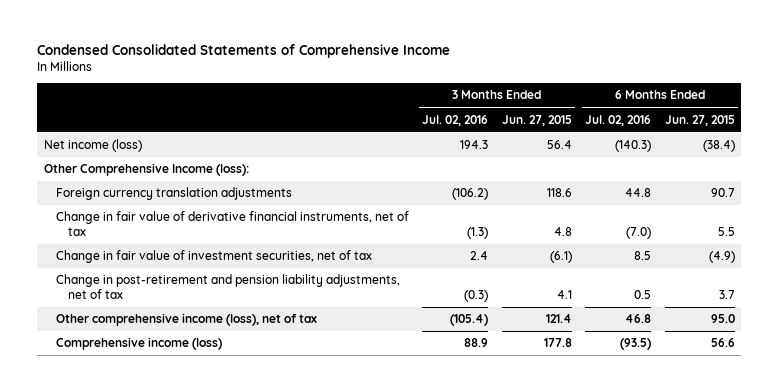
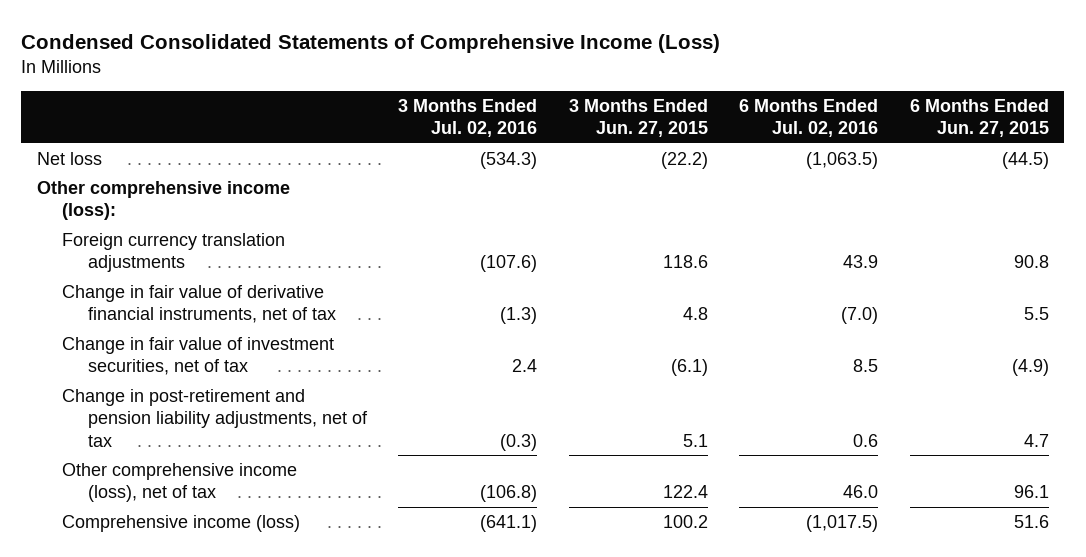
[36,44,450,59] Condensed Consolidated Statements of Comprehensive Income -> [21,34,721,54] Condensed Consolidated Statements of Comprehensive Income (Loss)
[43,139,142,153] Net income (loss) -> [37,151,103,165] Net loss
[460,140,489,150] 194.3 -> [480,151,538,169] (534.3)
[546,140,572,150] 56.4 -> [660,151,708,169] (22.2)
[615,140,652,153] (140.3) -> [806,151,879,169] (1,063.5)
[702,140,735,153] (38.4) -> [1001,151,1049,169] (44.5)
[43,163,249,177] Other Comprehensive Income (loss): -> [37,180,291,221] Other comprehensive income (loss):
[452,188,489,201] (106.2) -> [480,255,538,273] (107.6)
[625,188,652,198] 44.8 -> [843,255,879,269] 43.9
[710,188,735,198] 90.7 -> [1013,255,1049,269] 90.8
[556,290,572,300] 4.1 -> [682,434,708,448] 5.1
[634,290,652,300] 0.5 -> [853,434,879,448] 0.6
[718,290,735,300] 3.7 -> [1023,434,1049,448] 4.7
[450,314,489,327] (105.4) -> [480,485,538,503] (106.8)
[545,314,572,324] 121.4 -> [662,485,708,499] 122.4
[625,314,652,324] 46.8 -> [843,485,879,499] 46.0
[710,314,735,324] 95.0 -> [1013,485,1049,499] 96.1
[464,338,489,348] 88.9 -> [480,514,538,532] (641.1)
[543,338,572,348] 177.8 -> [662,514,708,528] 100.2
[620,338,652,351] (93.5) -> [806,514,879,532] (1,017.5)
[710,338,735,348] 56.6 -> [1013,514,1049,528] 51.6

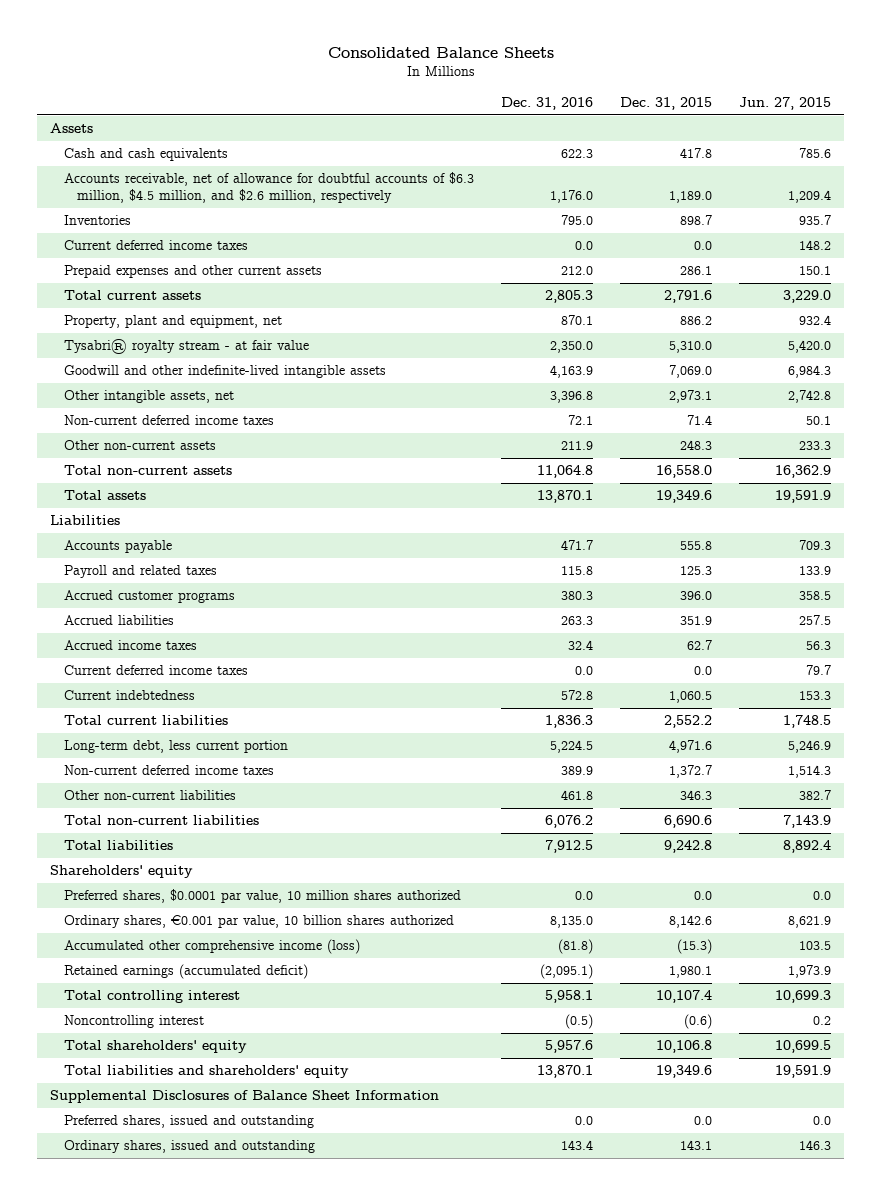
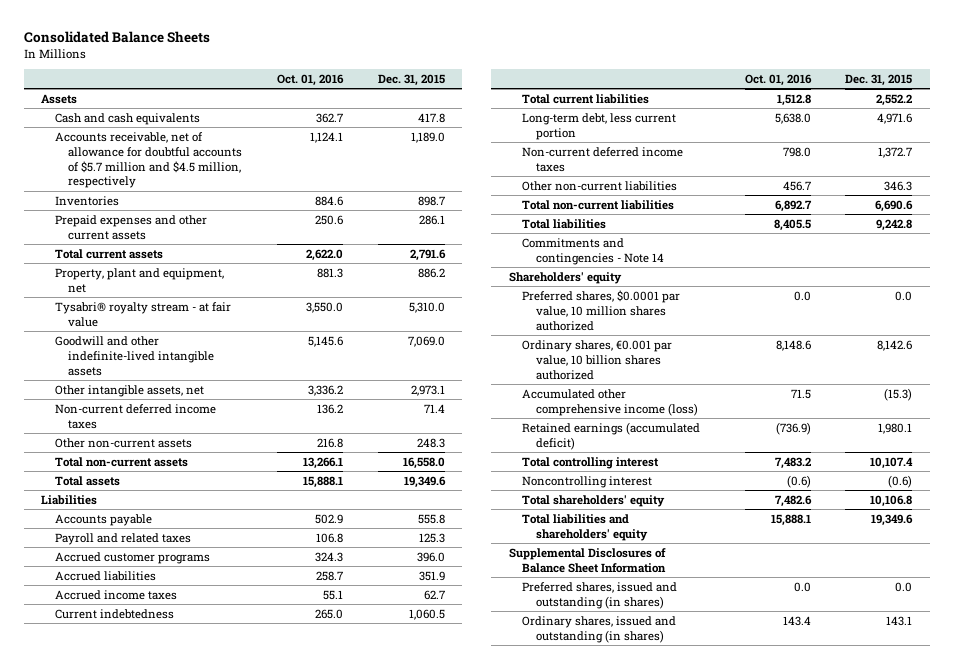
[500,97,593,111] Dec. 31, 2016 -> none
[738,97,831,111] Jun. 27, 2015 -> none
none -> [276,74,344,87] Oct. 01, 2016
[63,172,474,203] Accounts receivable, net of allowance for doubtful accounts of $6.3 million, $4.5 million, and $2.6 million, respectively -> [54,131,243,189] Accounts receivable, net of allowance for doubtful accounts of $5.7 million and $4.5 million, respectively
[63,240,248,251] Current deferred income taxes -> none
[63,665,248,676] Current deferred income taxes -> none
none -> [522,237,664,265] Commitments and contingencies - Note 14
[63,1115,314,1129] Preferred shares, issued and outstanding -> [522,581,678,609] Preferred shares, issued and outstanding (in shares)
[63,1140,315,1154] Ordinary shares, issued and outstanding -> [522,615,677,643] Ordinary shares, issued and outstanding (in shares)

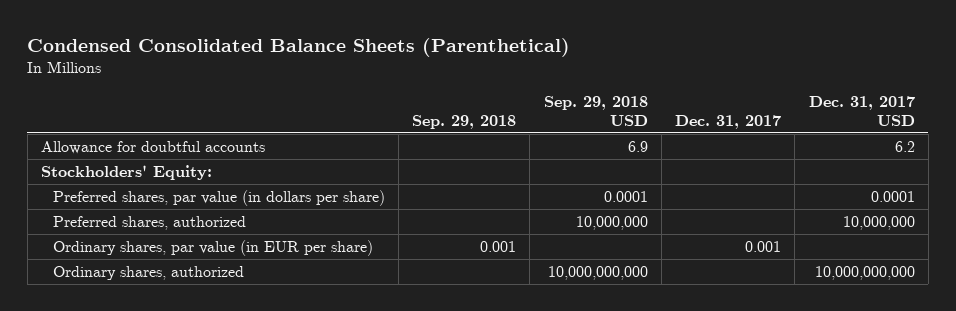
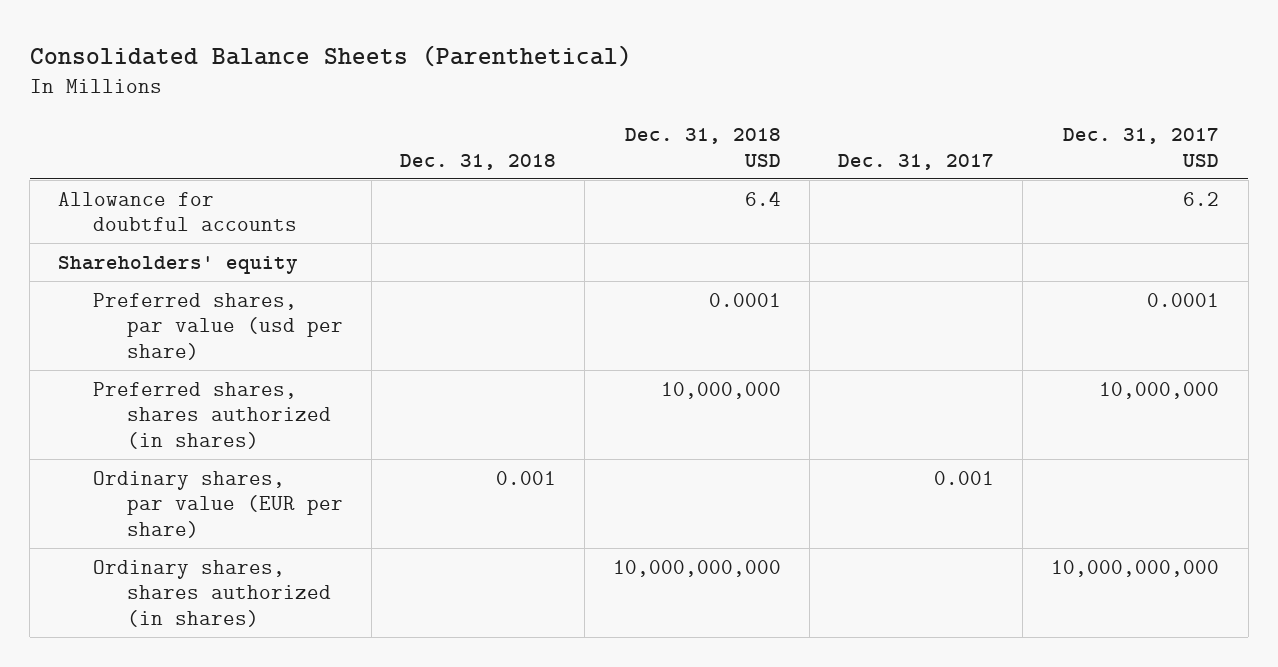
[27,37,571,57] Condensed Consolidated Balance Sheets (Parenthetical) -> [29,44,632,67] Consolidated Balance Sheets (Parenthetical)
[412,114,517,129] Sep. 29, 2018 -> none
[543,96,648,126] Sep. 29, 2018 USD -> none
none -> [400,153,557,170] Dec. 31, 2018
none -> [625,128,782,167] Dec. 31, 2018 USD
[40,164,212,180] Stockholders' Equity: -> [58,255,299,274] Shareholders' equity
[52,189,385,206] Preferred shares, par value (in dollars per share) -> [92,292,344,360] Preferred shares, par value (usd per share)
[52,215,246,230] Preferred shares, authorized -> [92,381,332,449] Preferred shares, shares authorized (in shares)
[52,239,373,256] Ordinary shares, par value (in EUR per share) -> [92,470,344,538] Ordinary shares, par value (EUR per share)
[52,265,244,280] Ordinary shares, authorized -> [92,559,332,627] Ordinary shares, shares authorized (in shares)

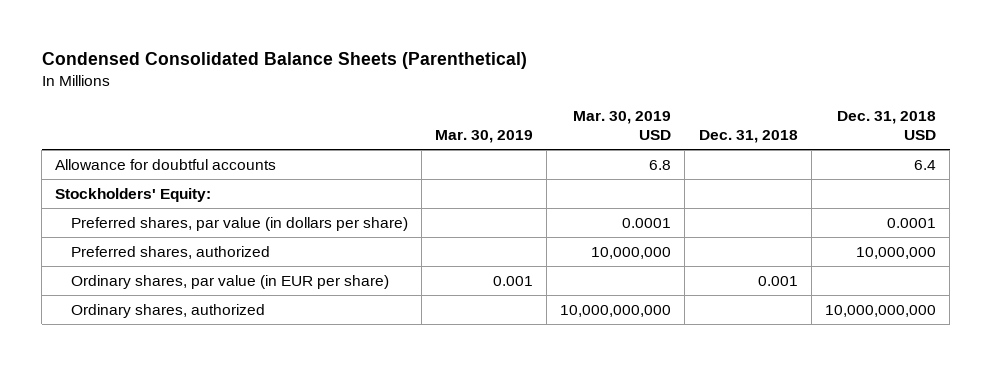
[29,44,632,67] Consolidated Balance Sheets (Parenthetical) -> [41,52,527,70] Condensed Consolidated Balance Sheets (Parenthetical)
[838,153,995,170] Dec. 31, 2017 -> none
[1063,128,1220,167] Dec. 31, 2017 USD -> none
none -> [434,129,533,143] Mar. 30, 2019
none -> [573,111,672,140] Mar. 30, 2019 USD
[58,255,299,274] Shareholders' equity -> [55,187,212,202] Stockholders' Equity:
[92,292,344,360] Preferred shares, par value (usd per share) -> [70,216,408,231] Preferred shares, par value (in dollars per share)
[92,381,332,449] Preferred shares, shares authorized (in shares) -> [70,245,270,259] Preferred shares, authorized
[92,470,344,538] Ordinary shares, par value (EUR per share) -> [70,274,389,289] Ordinary shares, par value (in EUR per share)
[92,559,332,627] Ordinary shares, shares authorized (in shares) -> [70,303,265,318] Ordinary shares, authorized

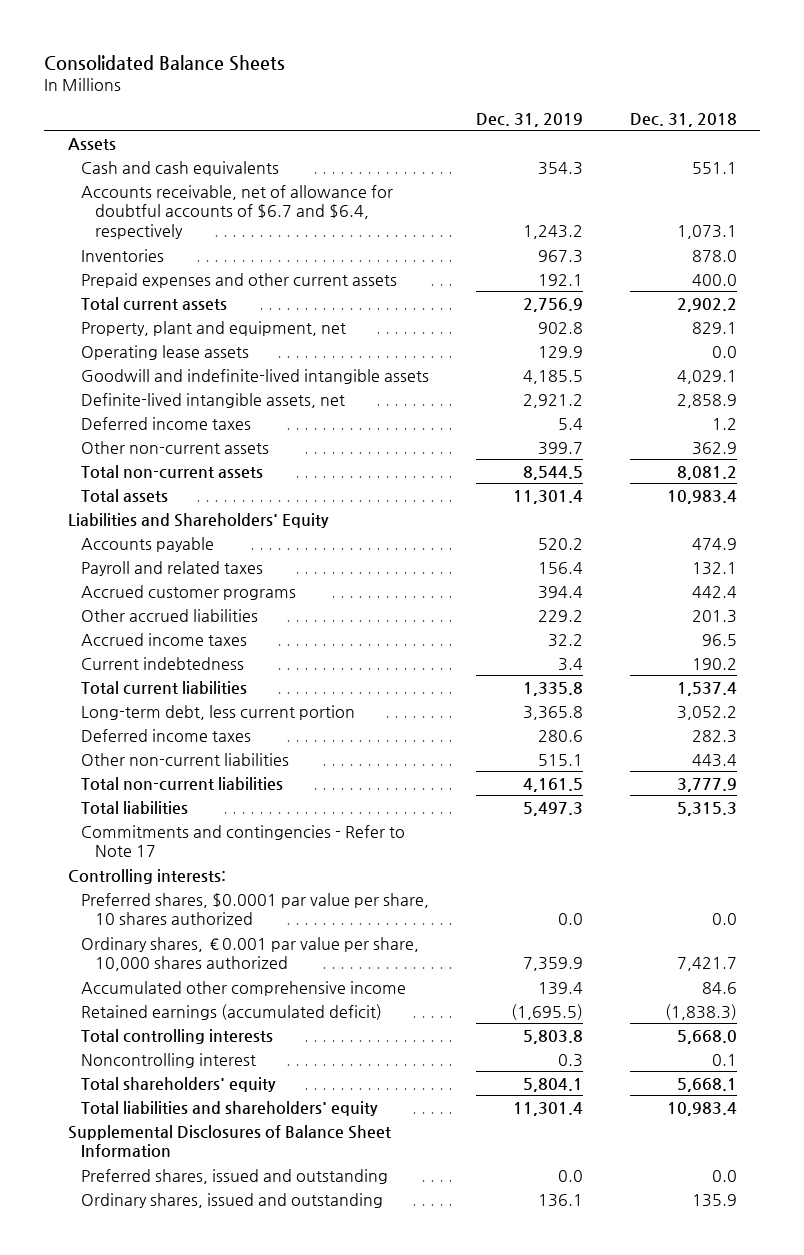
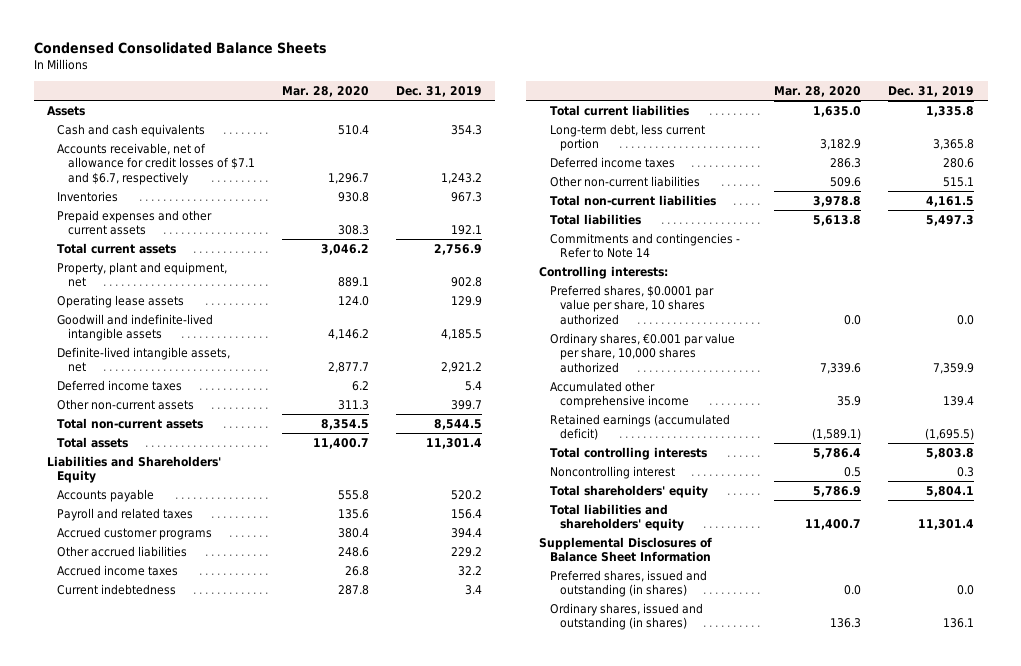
[44,54,286,71] Consolidated Balance Sheets -> [33,41,327,54] Condensed Consolidated Balance Sheets
[629,112,737,127] Dec. 31, 2018 -> none
none -> [281,86,369,98] Mar. 28, 2020
[81,184,394,239] Accounts receivable, net of allowance for doubtful accounts of $6.7 and $6.4, respectively -> [57,142,255,185] Accounts receivable, net of allowance for credit losses of $7.1 and $6.7, respectively
[81,824,406,858] Commitments and contingencies - Refer to Note 17 -> [549,232,740,259] Commitments and contingencies - Refer to Note 14
[81,1168,389,1184] Preferred shares, issued and outstanding -> [549,569,707,598] Preferred shares, issued and outstanding (in shares)
[81,1192,384,1208] Ordinary shares, issued and outstanding -> [549,602,703,631] Ordinary shares, issued and outstanding (in shares)

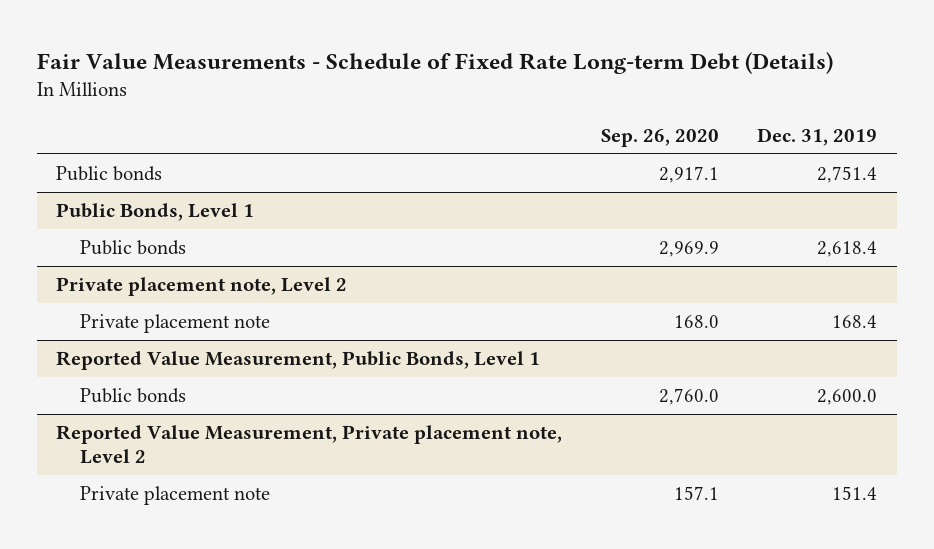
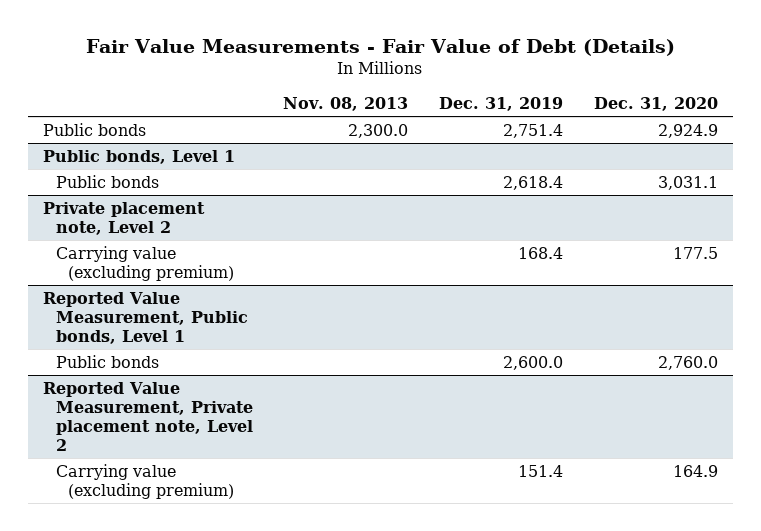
[37,51,834,74] Fair Value Measurements - Schedule of Fixed Rate Long-term Debt (Details) -> [86,38,676,56] Fair Value Measurements - Fair Value of Debt (Details)
[600,128,719,147] Sep. 26, 2020 -> none
none -> [283,96,409,111] Nov. 08, 2013
none -> [593,96,718,111] Dec. 31, 2020
[56,203,255,222] Public Bonds, Level 1 -> [43,149,236,164] Public bonds, Level 1
[79,314,270,334] Private placement note -> [55,245,235,281] Carrying value (excluding premium)
[56,351,541,371] Reported Value Measurement, Public Bonds, Level 1 -> [43,291,248,344] Reported Value Measurement, Public bonds, Level 1
[79,486,270,506] Private placement note -> [55,463,235,499] Carrying value (excluding premium)

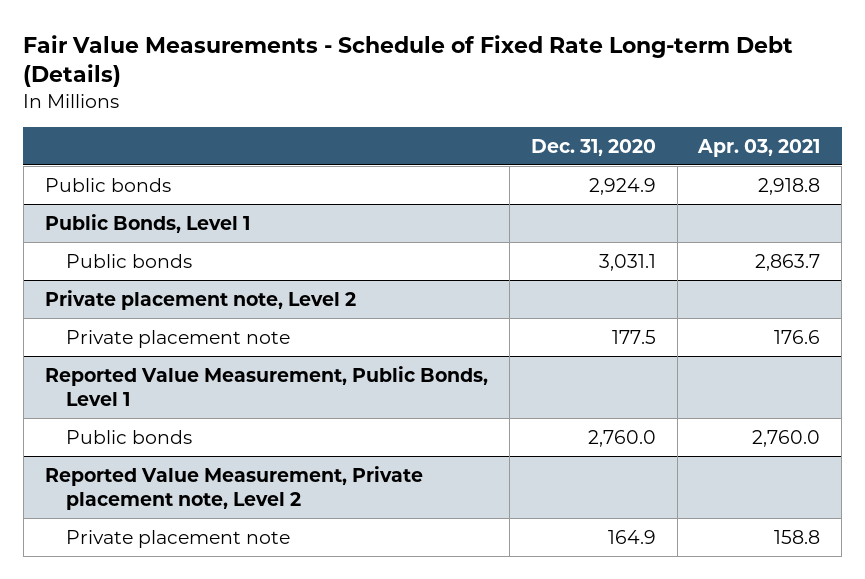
[86,38,676,56] Fair Value Measurements - Fair Value of Debt (Details) -> [23,34,794,88] Fair Value Measurements - Schedule of Fixed Rate Long-term Debt (Details)
[283,96,409,111] Nov. 08, 2013 -> none
[438,96,563,111] Dec. 31, 2019 -> none
none -> [697,138,821,157] Apr. 03, 2021
[43,149,236,164] Public bonds, Level 1 -> [44,213,250,233] Public Bonds, Level 1
[55,245,235,281] Carrying value (excluding premium) -> [66,329,291,348] Private placement note
[43,291,248,344] Reported Value Measurement, Public bonds, Level 1 -> [44,365,488,406] Reported Value Measurement, Public Bonds, Level 1
[55,463,235,499] Carrying value (excluding premium) -> [66,529,291,548] Private placement note

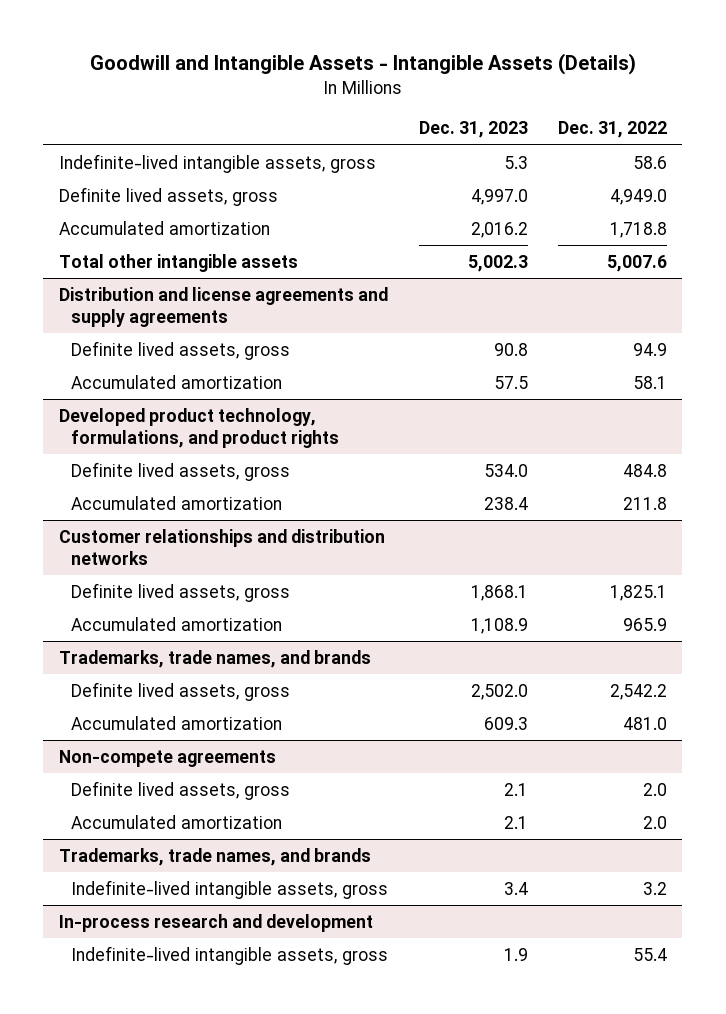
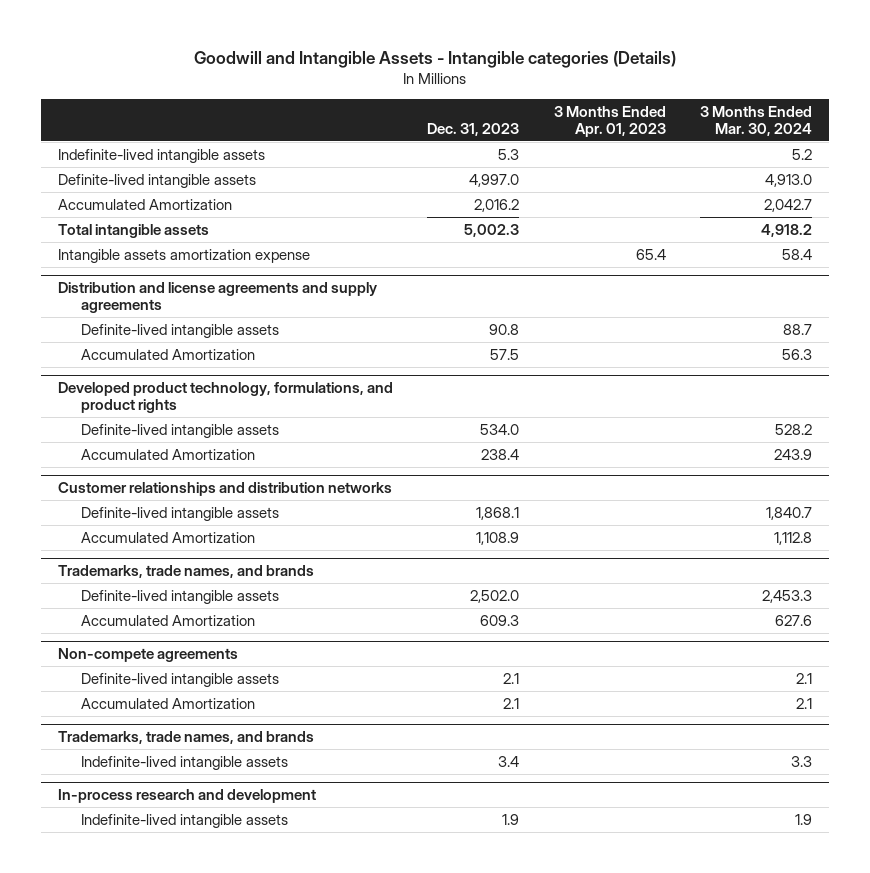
[89,53,636,76] Goodwill and Intangible Assets - Intangible Assets (Details) -> [194,51,677,69] Goodwill and Intangible Assets - Intangible categories (Details)
[557,121,667,139] Dec. 31, 2022 -> none
none -> [553,105,666,137] 3 Months Ended Apr. 01, 2023
none -> [699,105,812,136] 3 Months Ended Mar. 30, 2024
[58,153,376,173] Indefinite-lived intangible assets, gross -> [58,148,266,163] Indefinite-lived intangible assets
[58,186,278,206] Definite lived assets, gross -> [58,173,257,188] Definite-lived intangible assets
[58,220,270,235] Accumulated amortization -> [58,198,233,210] Accumulated Amortization
[58,253,298,272] Total other intangible assets -> [58,223,210,238] Total intangible assets
none -> [58,248,311,263] Intangible assets amortization expense
[71,340,291,360] Definite lived assets, gross -> [81,323,280,338] Definite-lived intangible assets
[71,374,283,389] Accumulated amortization -> [81,348,256,360] Accumulated Amortization
[71,461,291,481] Definite lived assets, gross -> [81,423,280,438] Definite-lived intangible assets
[71,495,283,510] Accumulated amortization -> [81,448,256,460] Accumulated Amortization
[71,582,291,602] Definite lived assets, gross -> [81,506,280,521] Definite-lived intangible assets
[71,616,283,631] Accumulated amortization -> [81,531,256,543] Accumulated Amortization
[71,681,291,701] Definite lived assets, gross -> [81,589,280,604] Definite-lived intangible assets
[71,715,283,730] Accumulated amortization -> [81,614,256,626] Accumulated Amortization
[71,780,291,800] Definite lived assets, gross -> [81,672,280,687] Definite-lived intangible assets
[71,814,283,829] Accumulated amortization -> [81,697,256,709] Accumulated Amortization
[71,879,389,899] Indefinite-lived intangible assets, gross -> [81,755,289,770] Indefinite-lived intangible assets
[71,945,389,965] Indefinite-lived intangible assets, gross -> [81,813,289,828] Indefinite-lived intangible assets

